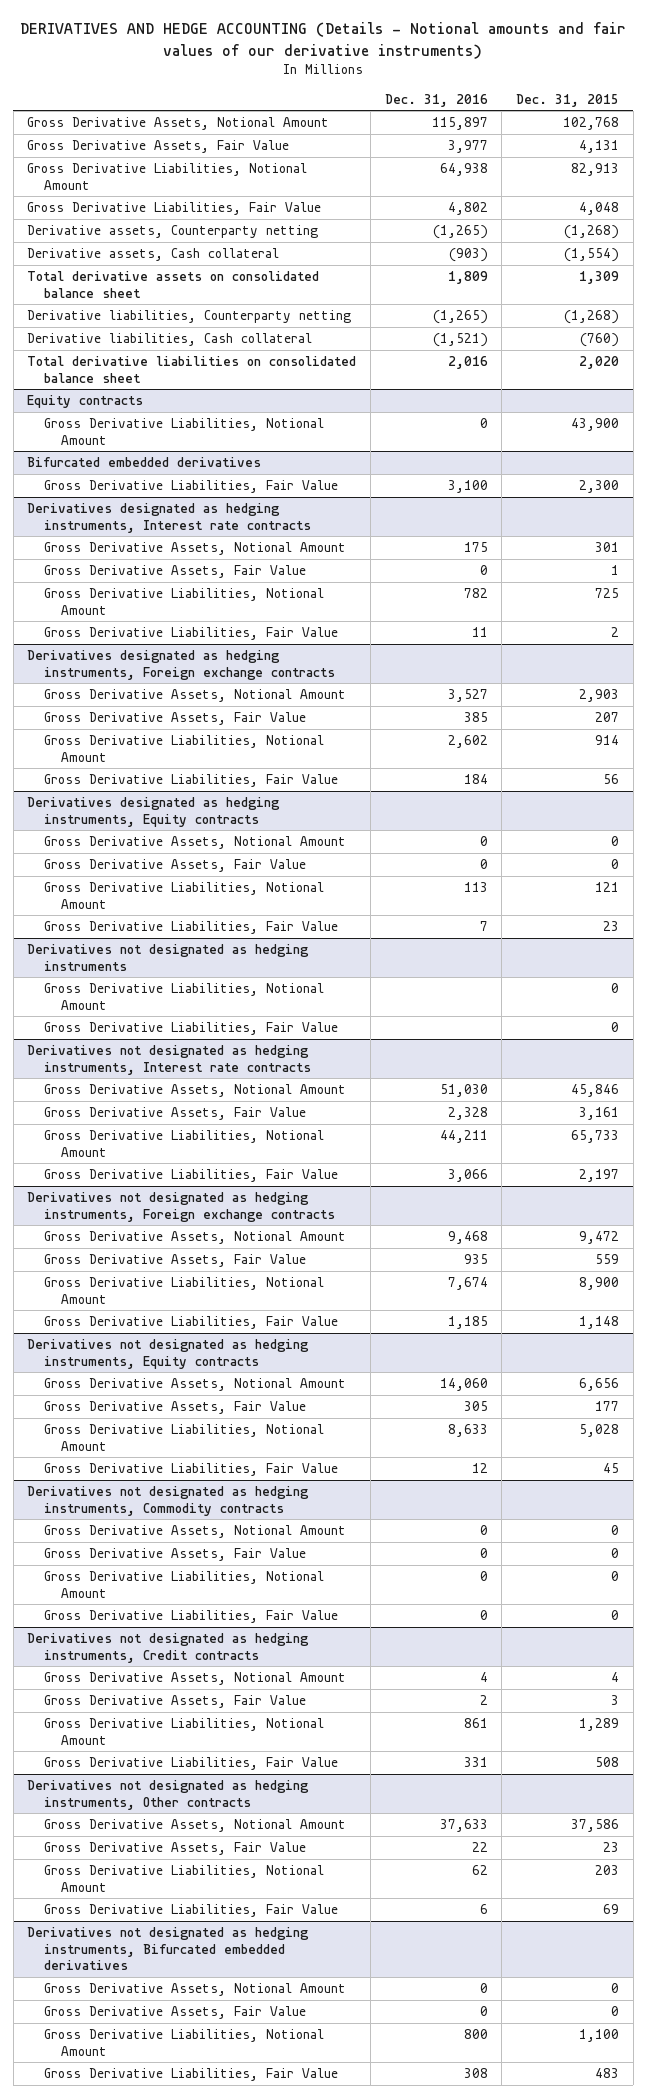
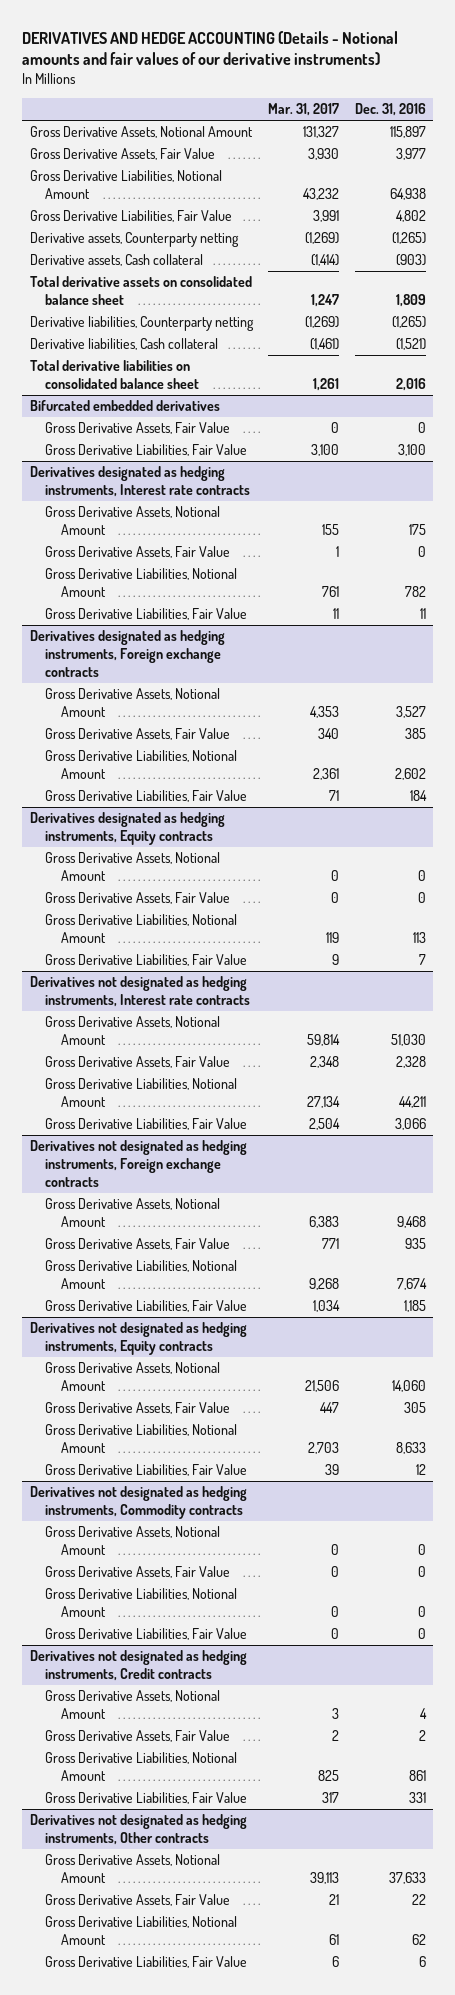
[515,93,619,107] Dec. 31, 2015 -> none
none -> [268,103,340,117] Mar. 31, 2017
[27,395,144,409] Equity contracts -> none
[44,418,325,445] Gross Derivative Liabilities, Notional Amount -> none
none -> [45,422,231,435] Gross Derivative Assets, Fair Value
[27,944,310,971] Derivatives not designated as hedging instruments -> none
[44,983,325,1010] Gross Derivative Liabilities, Notional Amount -> none
[44,1022,339,1036] Gross Derivative Liabilities, Fair Value -> none
[27,1927,310,1971] Derivatives not designated as hedging instruments, Bifurcated embedded derivatives -> none
[44,1983,347,1997] Gross Derivative Assets, Notional Amount -> none
[44,2006,307,2020] Gross Derivative Assets, Fair Value -> none
[44,2029,325,2056] Gross Derivative Liabilities, Notional Amount -> none
[44,2068,339,2082] Gross Derivative Liabilities, Fair Value -> none

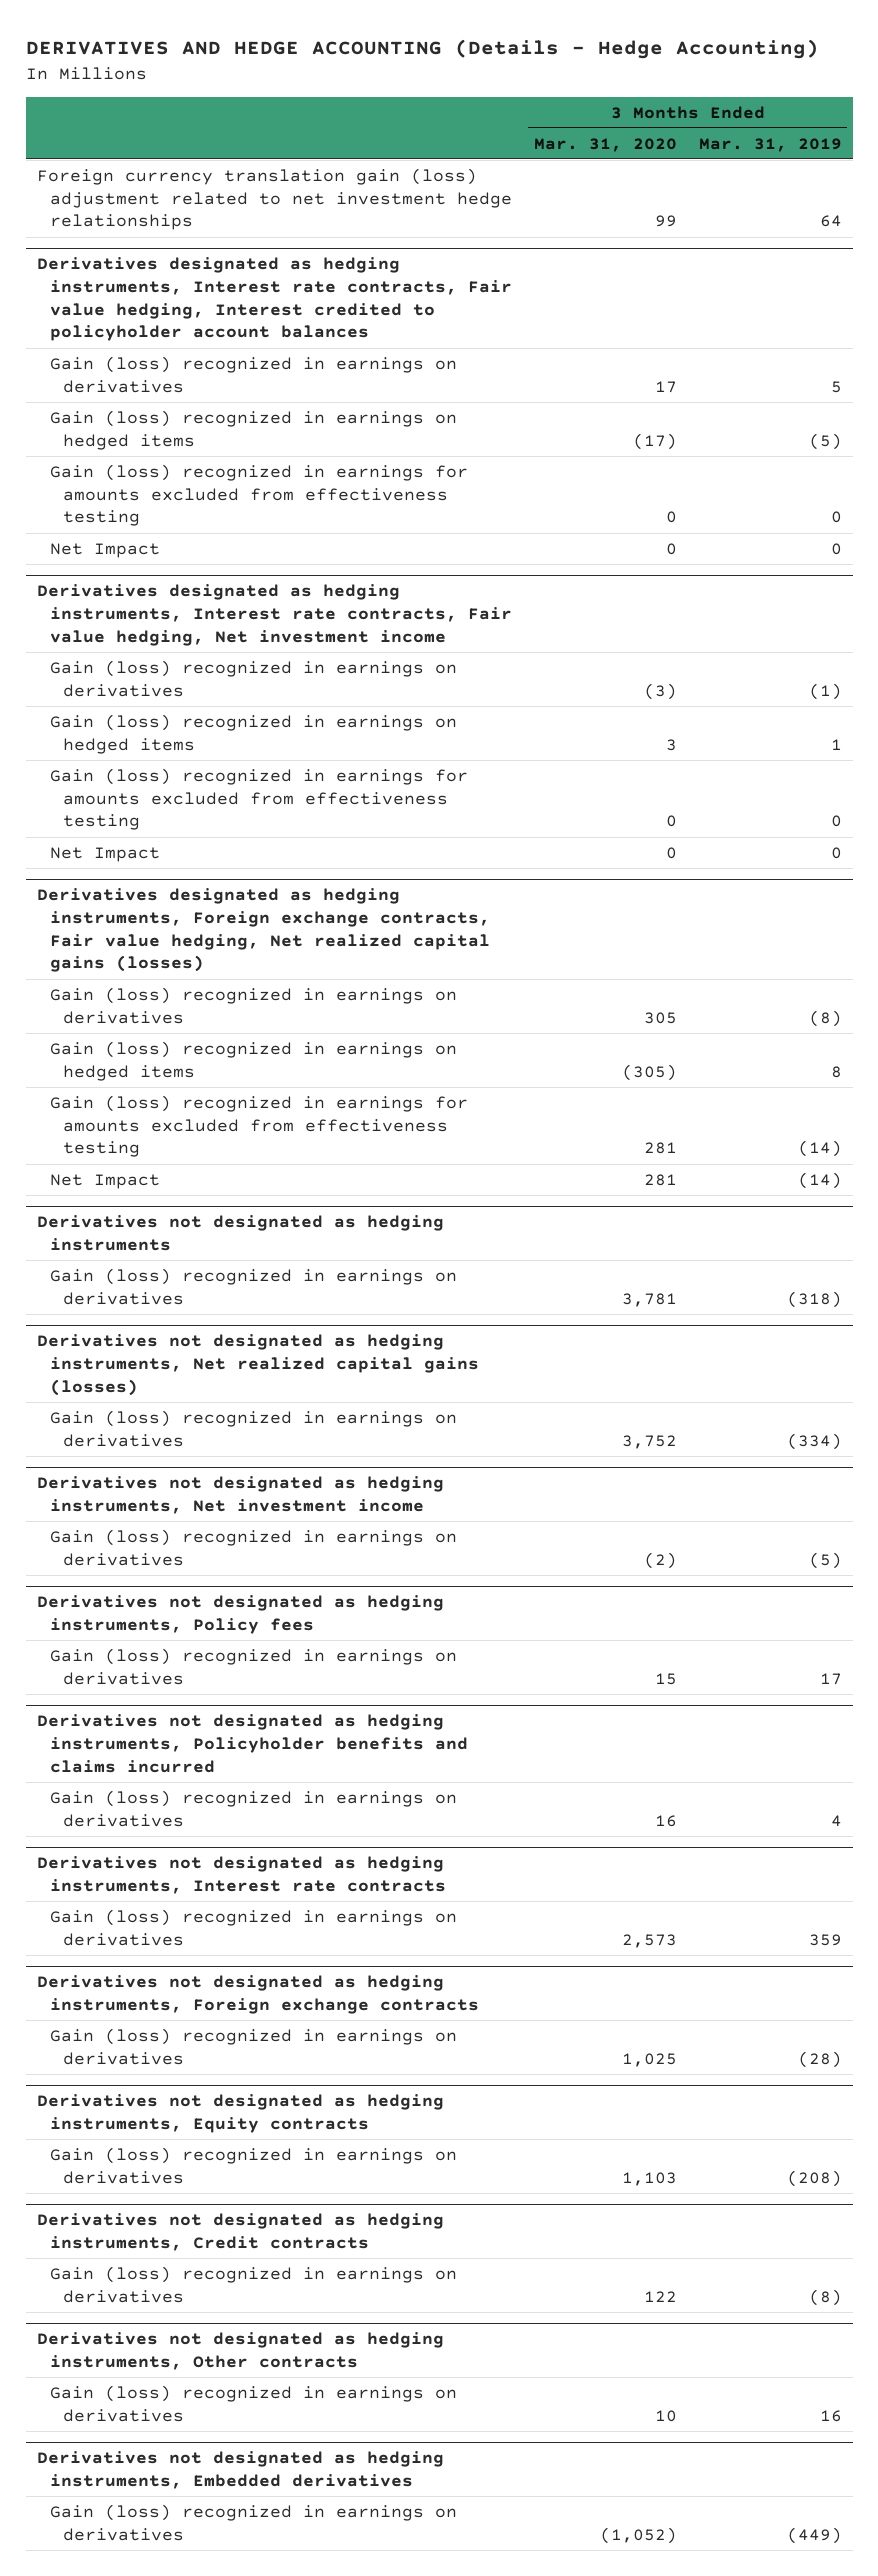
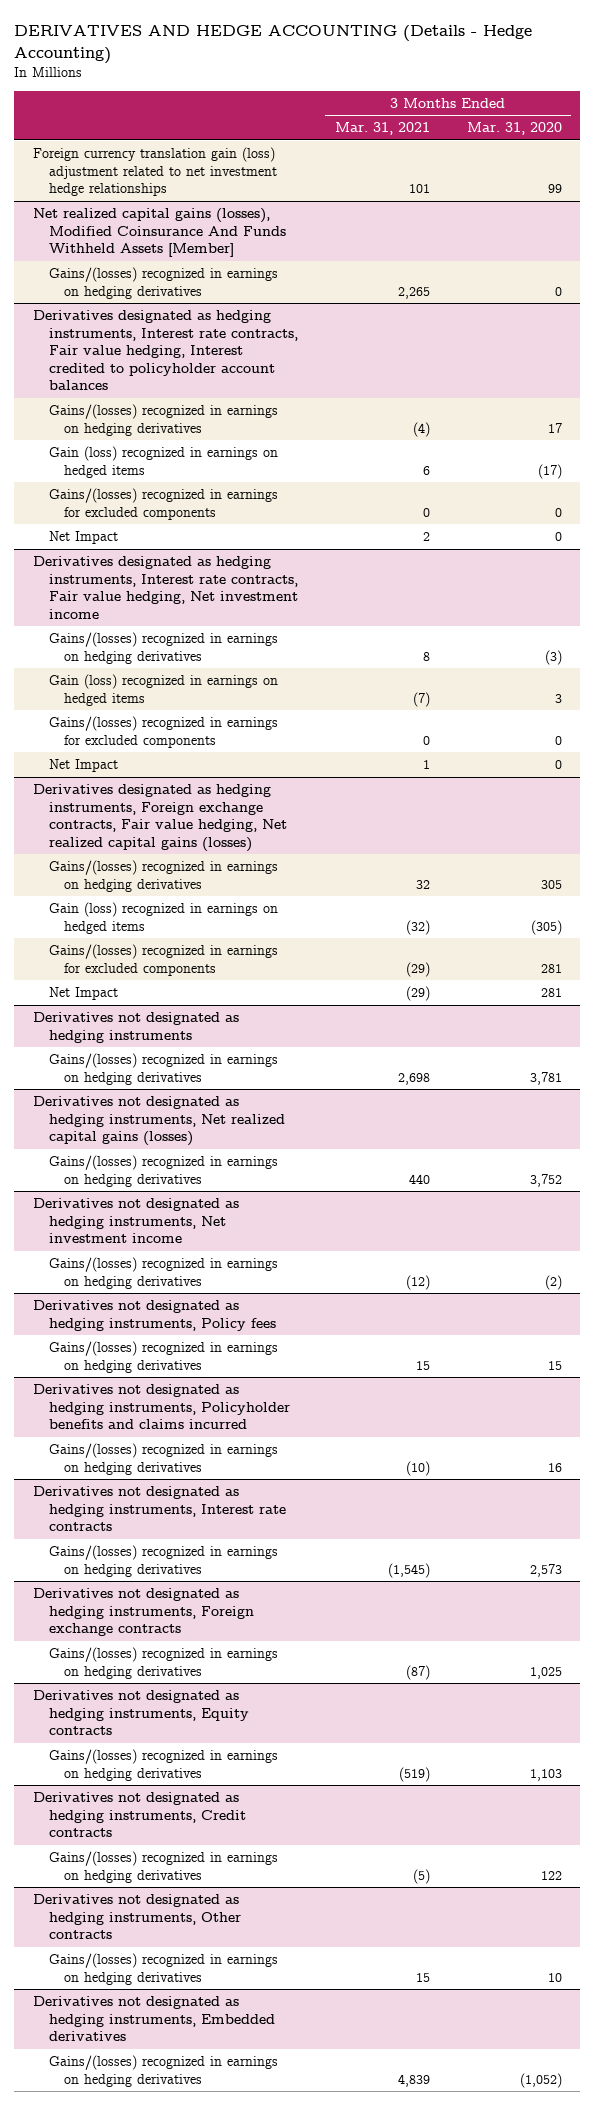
[698,137,842,152] Mar. 31, 2019 -> none
none -> [334,122,430,136] Mar. 31, 2021
none -> [32,208,286,258] Net realized capital gains (losses), Modified Coinsurance And Funds Withheld Assets [Member]
none -> [48,267,278,299] Gains/(losses) recognized in earnings on hedging derivatives
[50,355,458,393] Gain (loss) recognized in earnings on derivatives -> [48,404,278,436] Gains/(losses) recognized in earnings on hedging derivatives
[50,463,469,527] Gain (loss) recognized in earnings for amounts excluded from effectiveness testing -> [48,488,278,520] Gains/(losses) recognized in earnings for excluded components
[50,659,458,697] Gain (loss) recognized in earnings on derivatives -> [48,632,278,664] Gains/(losses) recognized in earnings on hedging derivatives
[50,767,469,831] Gain (loss) recognized in earnings for amounts excluded from effectiveness testing -> [48,716,278,748] Gains/(losses) recognized in earnings for excluded components
[50,986,458,1024] Gain (loss) recognized in earnings on derivatives -> [48,860,278,892] Gains/(losses) recognized in earnings on hedging derivatives
[50,1094,469,1158] Gain (loss) recognized in earnings for amounts excluded from effectiveness testing -> [48,944,278,976] Gains/(losses) recognized in earnings for excluded components
[50,1267,458,1305] Gain (loss) recognized in earnings on derivatives -> [48,1053,278,1085] Gains/(losses) recognized in earnings on hedging derivatives
[50,1409,458,1447] Gain (loss) recognized in earnings on derivatives -> [48,1155,278,1187] Gains/(losses) recognized in earnings on hedging derivatives
[50,1528,458,1566] Gain (loss) recognized in earnings on derivatives -> [48,1257,278,1289] Gains/(losses) recognized in earnings on hedging derivatives
[50,1647,458,1685] Gain (loss) recognized in earnings on derivatives -> [48,1341,278,1373] Gains/(losses) recognized in earnings on hedging derivatives
[50,1789,458,1827] Gain (loss) recognized in earnings on derivatives -> [48,1443,278,1475] Gains/(losses) recognized in earnings on hedging derivatives
[50,1908,458,1946] Gain (loss) recognized in earnings on derivatives -> [48,1545,278,1577] Gains/(losses) recognized in earnings on hedging derivatives
[50,2027,458,2065] Gain (loss) recognized in earnings on derivatives -> [48,1647,278,1679] Gains/(losses) recognized in earnings on hedging derivatives
[50,2146,458,2184] Gain (loss) recognized in earnings on derivatives -> [48,1749,278,1781] Gains/(losses) recognized in earnings on hedging derivatives
[50,2265,458,2303] Gain (loss) recognized in earnings on derivatives -> [48,1851,278,1883] Gains/(losses) recognized in earnings on hedging derivatives
[50,2384,458,2422] Gain (loss) recognized in earnings on derivatives -> [48,1953,278,1985] Gains/(losses) recognized in earnings on hedging derivatives
[50,2503,458,2541] Gain (loss) recognized in earnings on derivatives -> [48,2055,278,2087] Gains/(losses) recognized in earnings on hedging derivatives

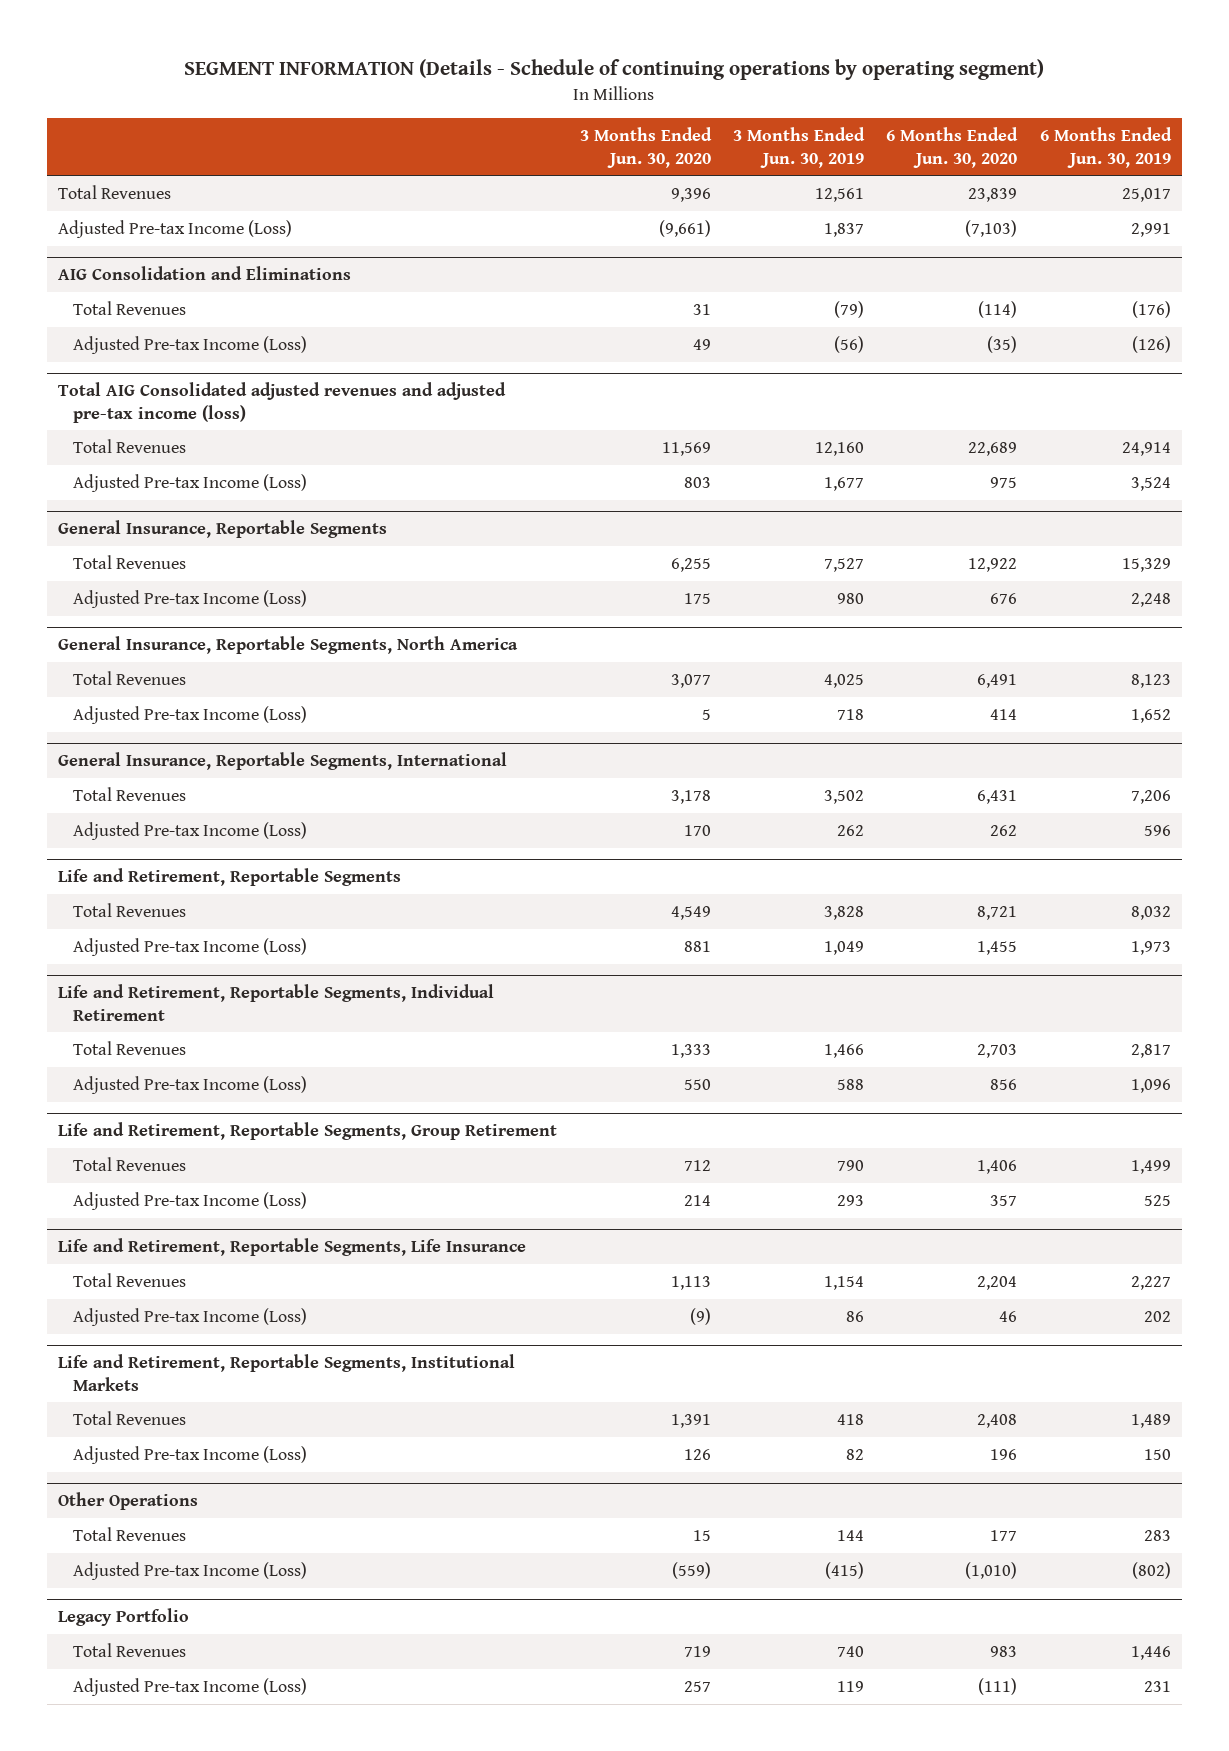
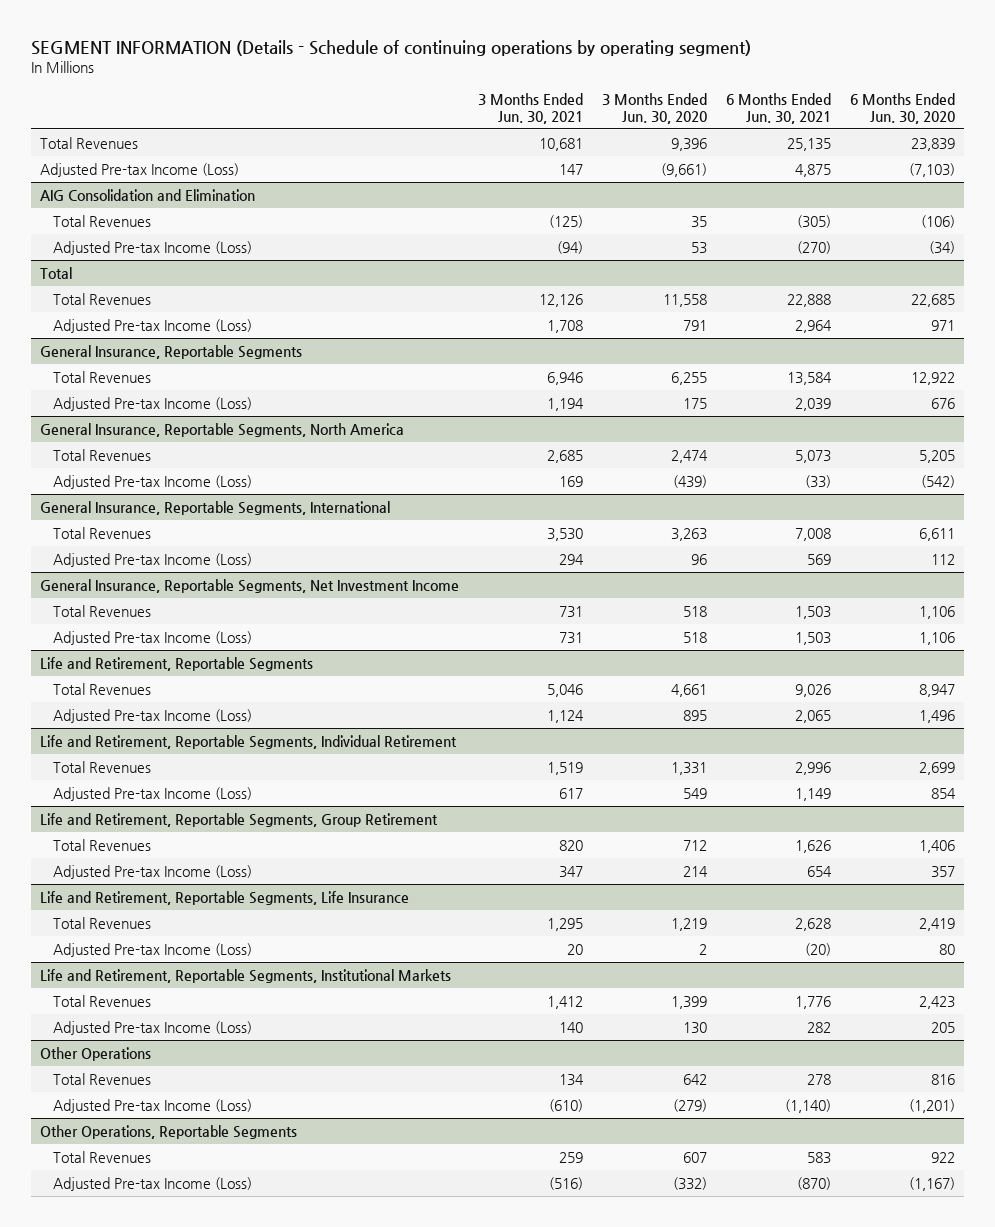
[732,127,865,168] 3 Months Ended Jun. 30, 2019 -> none
[1039,127,1172,168] 6 Months Ended Jun. 30, 2019 -> none
none -> [477,93,583,125] 3 Months Ended Jun. 30, 2021
none -> [725,93,831,125] 6 Months Ended Jun. 30, 2021
[58,266,352,281] AIG Consolidation and Eliminations -> [40,188,256,201] AIG Consolidation and Elimination
[692,303,711,315] 31 -> [690,215,707,228] 35
[978,300,1018,318] (114) -> [920,214,955,228] (106)
[692,338,711,350] 49 -> [690,241,707,254] 53
[987,335,1018,353] (35) -> [928,240,955,254] (34)
[58,382,507,423] Total AIG Consolidated adjusted revenues and adjusted pre-tax income (loss) -> [40,266,73,279] Total
[661,441,711,456] 11,569 -> [662,293,707,307] 11,558
[968,441,1018,456] 22,689 -> [910,293,955,307] 22,685
[683,476,711,488] 803 -> [682,319,707,331] 791
[990,476,1018,488] 975 -> [930,319,955,331] 971
[670,673,711,688] 3,077 -> [670,449,708,463] 2,474
[977,673,1018,688] 6,491 -> [918,449,955,463] 5,205
[701,708,711,720] 5 -> [672,474,707,488] (439)
[990,708,1018,720] 414 -> [920,474,955,488] (542)
[670,789,711,804] 3,178 -> [670,527,707,541] 3,263
[977,789,1018,804] 6,431 -> [918,527,955,541] 6,611
[683,824,711,836] 170 -> [690,553,707,565] 96
[990,824,1018,836] 262 -> [930,553,955,565] 112
none -> [40,578,460,593] General Insurance, Reportable Segments, Net Investment Income
none -> [52,604,151,617] Total Revenues
none -> [52,630,252,645] Adjusted Pre-tax Income (Loss)
[670,905,711,920] 4,549 -> [670,683,707,697] 4,661
[977,905,1018,920] 8,721 -> [918,683,955,697] 8,947
[683,940,711,952] 881 -> [682,709,707,721] 895
[977,940,1018,955] 1,455 -> [918,709,955,723] 1,496
[670,1043,711,1058] 1,333 -> [670,761,707,775] 1,331
[977,1043,1018,1058] 2,703 -> [918,761,955,775] 2,699
[683,1078,711,1090] 550 -> [682,787,707,799] 549
[990,1078,1018,1090] 856 -> [930,787,956,799] 854
[670,1275,711,1290] 1,113 -> [670,917,707,931] 1,219
[977,1275,1018,1290] 2,204 -> [918,917,955,931] 2,419
[689,1307,711,1325] (9) -> [698,943,707,955] 2
[999,1310,1018,1322] 46 -> [938,943,955,955] 80
[670,1413,711,1428] 1,391 -> [670,995,707,1009] 1,399
[977,1413,1018,1428] 2,408 -> [918,995,955,1009] 2,423
[683,1448,711,1460] 126 -> [682,1021,707,1034] 130
[990,1448,1018,1460] 196 -> [930,1021,955,1033] 205
[58,1608,190,1627] Legacy Portfolio -> none
[692,1529,711,1541] 15 -> [682,1073,707,1085] 642
[990,1529,1018,1541] 177 -> [930,1073,955,1085] 816
[671,1561,711,1579] (559) -> [672,1098,707,1112] (279)
[965,1561,1018,1579] (1,010) -> [908,1098,955,1113] (1,201)
none -> [40,1124,298,1139] Other Operations, Reportable Segments
[683,1645,711,1657] 719 -> [682,1151,707,1163] 607
[990,1645,1018,1657] 983 -> [930,1151,955,1163] 922
[683,1680,711,1692] 257 -> [672,1176,707,1190] (332)
[978,1677,1018,1695] (111) -> [908,1176,955,1191] (1,167)

